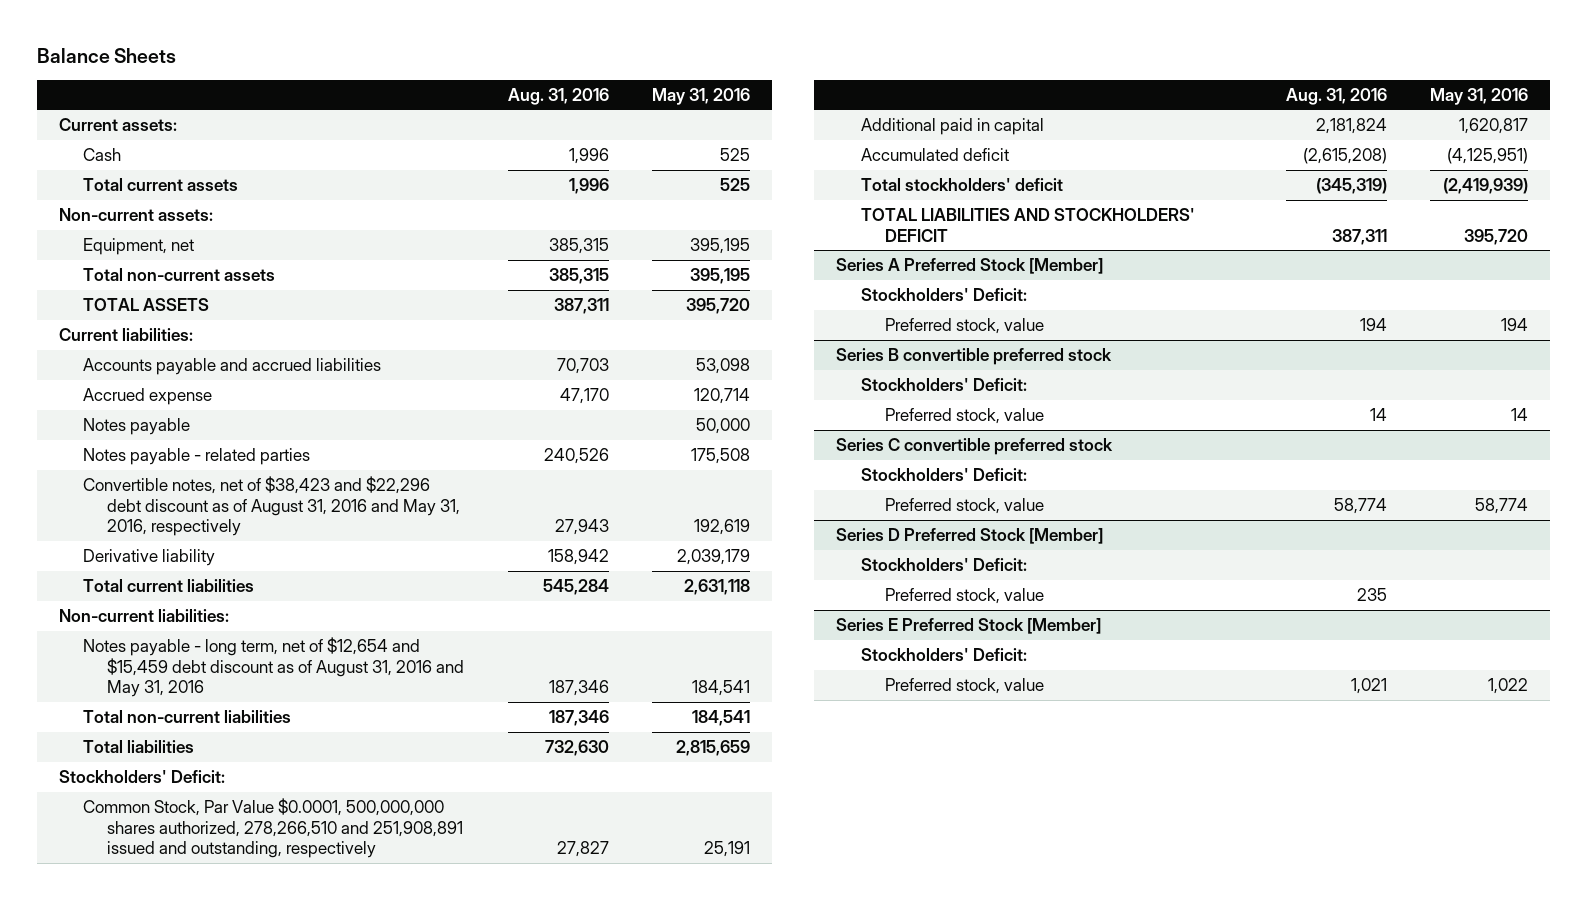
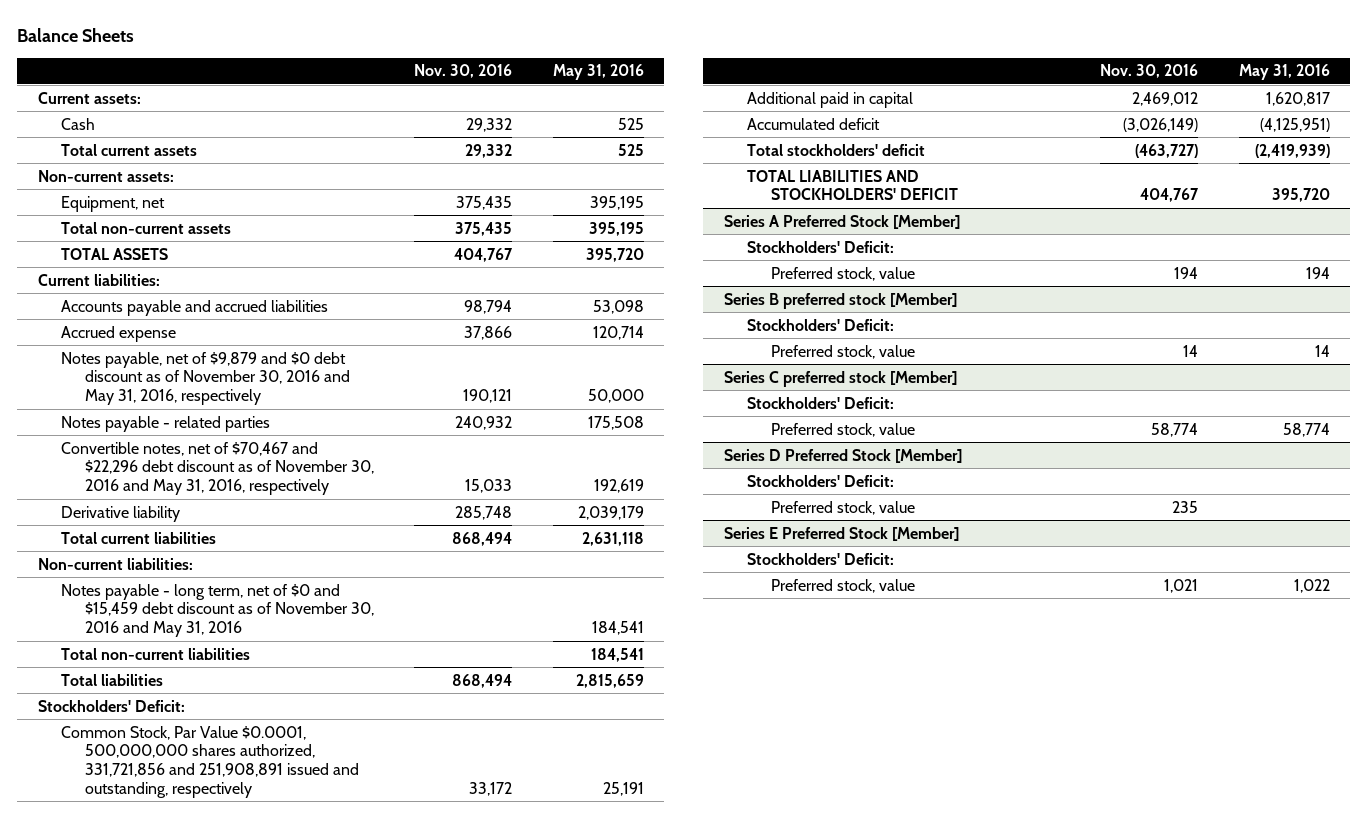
[507,87,609,105] Aug. 31, 2016 -> none
none -> [414,64,513,79] Nov. 30, 2016
[82,417,190,435] Notes payable -> [61,351,351,406] Notes payable, net of $9,879 and $0 debt discount as of November 30, 2016 and May 31, 2016, respectively
[82,475,461,537] Convertible notes, net of $38,423 and $22,296 debt discount as of August 31, 2016 and May 31, 2016, respectively -> [61,441,375,496] Convertible notes, net of $70,467 and $22,296 debt discount as of November 30, 2016 and May 31, 2016, respectively
[82,636,465,698] Notes payable - long term, net of $12,654 and $15,459 debt discount as of August 31, 2016 and May 31, 2016 -> [61,583,375,638] Notes payable - long term, net of $0 and $15,459 debt discount as of November 30, 2016 and May 31, 2016
[82,797,464,859] Common Stock, Par Value $0.0001, 500,000,000 shares authorized, 278,266,510 and 251,908,891 issued and outstanding, respectively -> [61,725,360,798] Common Stock, Par Value $0.0001, 500,000,000 shares authorized, 331,721,856 and 251,908,891 issued and outstanding, respectively
[836,347,1113,365] Series B convertible preferred stock -> [723,292,957,309] Series B preferred stock [Member]
[836,437,1114,455] Series C convertible preferred stock -> [723,370,957,387] Series C preferred stock [Member]

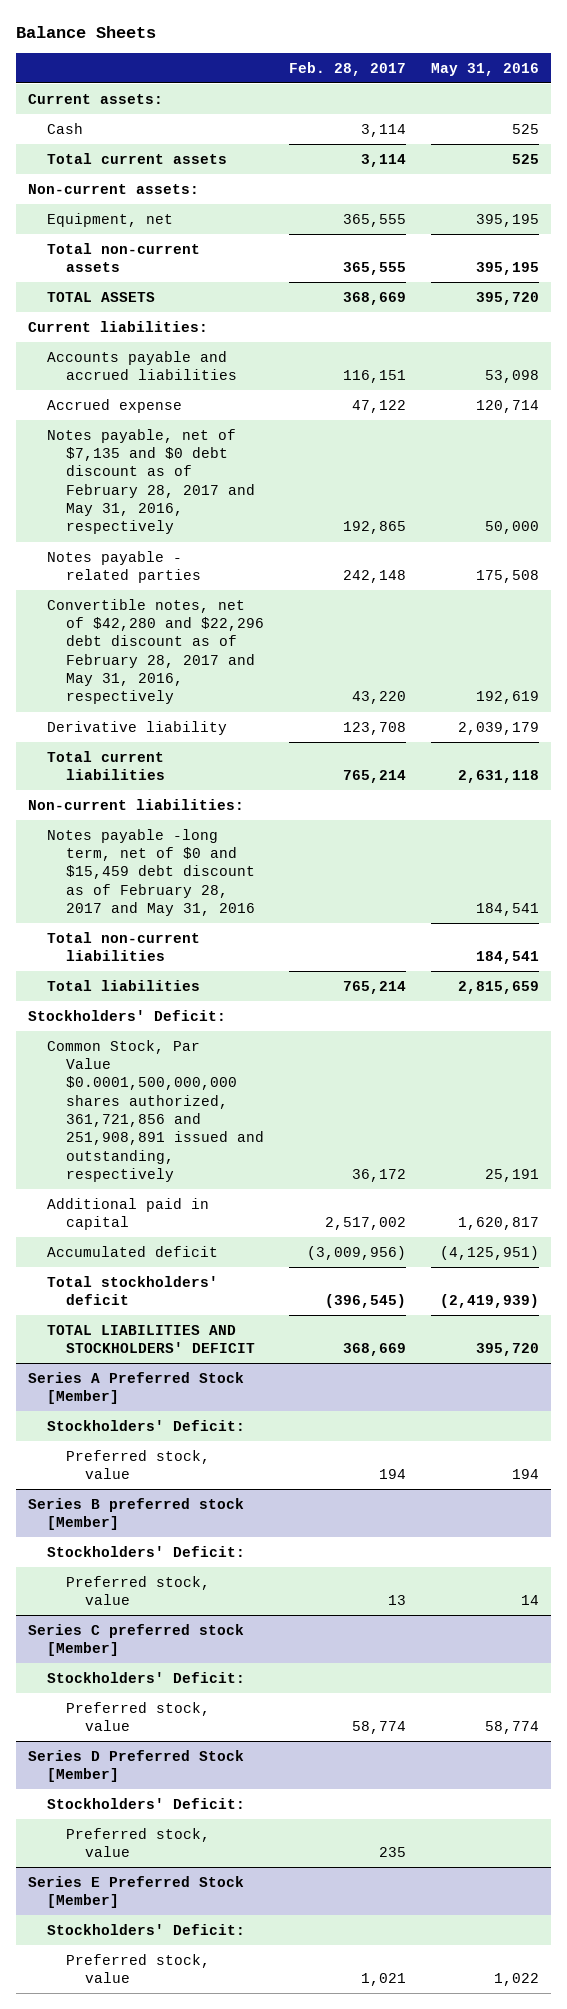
[414,64,513,79] Nov. 30, 2016 -> none
none -> [288,61,406,76] Feb. 28, 2017
[61,351,351,406] Notes payable, net of $9,879 and $0 debt discount as of November 30, 2016 and May 31, 2016, respectively -> [47,428,255,535] Notes payable, net of $7,135 and $0 debt discount as of February 28, 2017 and May 31, 2016, respectively
[61,441,375,496] Convertible notes, net of $70,467 and $22,296 debt discount as of November 30, 2016 and May 31, 2016, respectively -> [47,598,264,705] Convertible notes, net of $42,280 and $22,296 debt discount as of February 28, 2017 and May 31, 2016, respectively
[61,583,375,638] Notes payable - long term, net of $0 and $15,459 debt discount as of November 30, 2016 and May 31, 2016 -> [47,828,255,917] Notes payable -long term, net of $0 and $15,459 debt discount as of February 28, 2017 and May 31, 2016
[61,725,360,798] Common Stock, Par Value $0.0001, 500,000,000 shares authorized, 331,721,856 and 251,908,891 issued and outstanding, respectively -> [47,1039,264,1183] Common Stock, Par Value $0.0001,500,000,000 shares authorized, 361,721,856 and 251,908,891 issued and outstanding, respectively

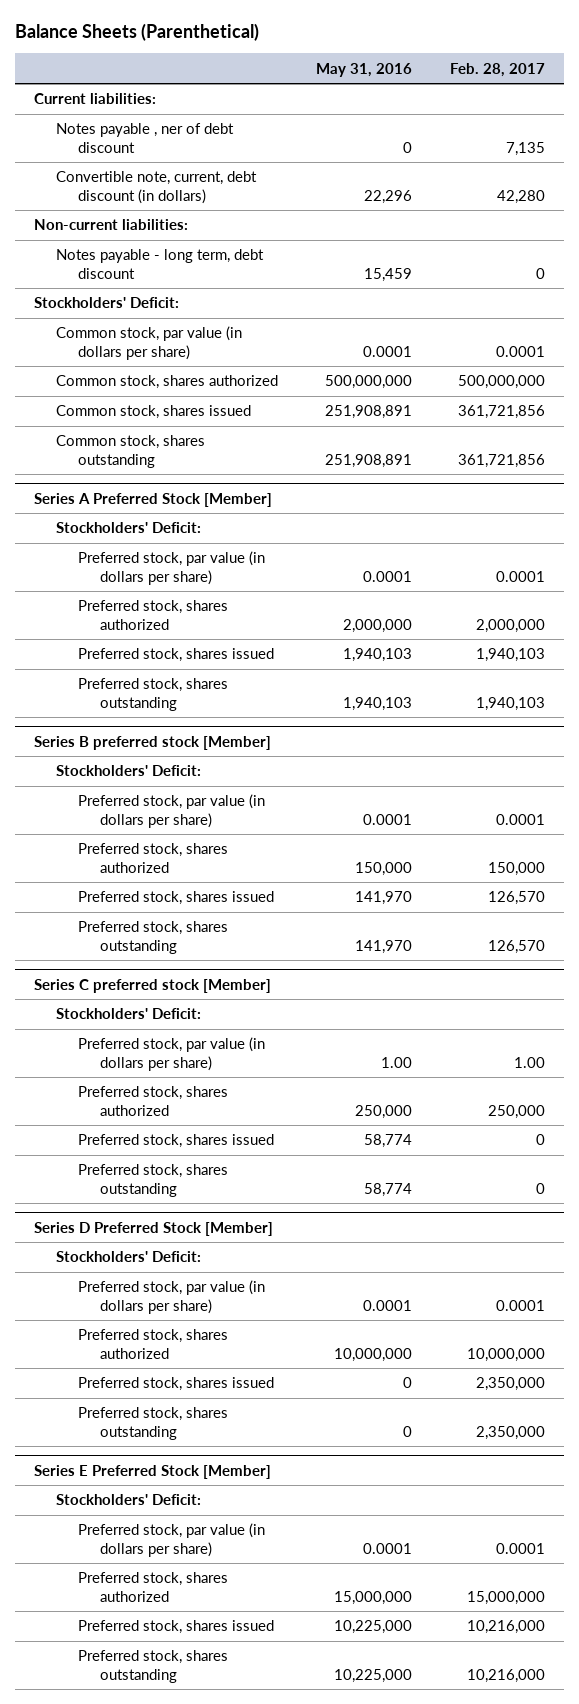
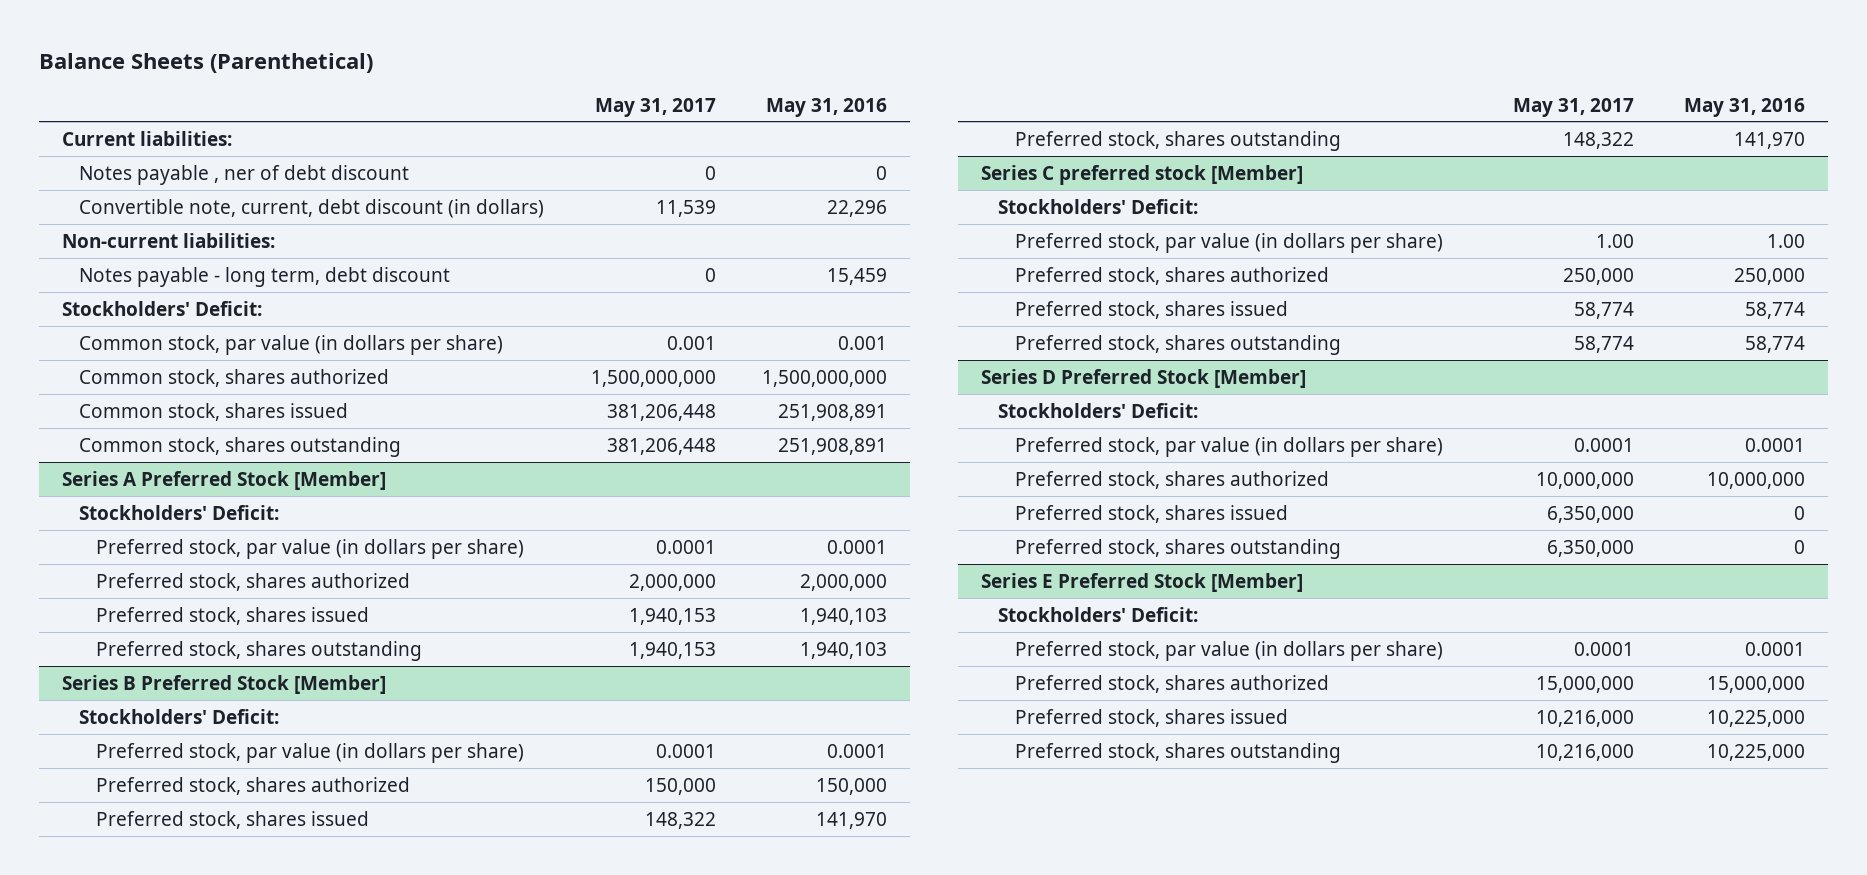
[450,62,546,77] Feb. 28, 2017 -> none
none -> [594,97,716,117] May 31, 2017
[363,345,413,357] 0.0001 -> [837,335,887,350] 0.001
[325,375,413,390] 500,000,000 -> [761,369,887,387] 1,500,000,000
[33,735,271,750] Series B preferred stock [Member] -> [62,674,387,694] Series B Preferred Stock [Member]

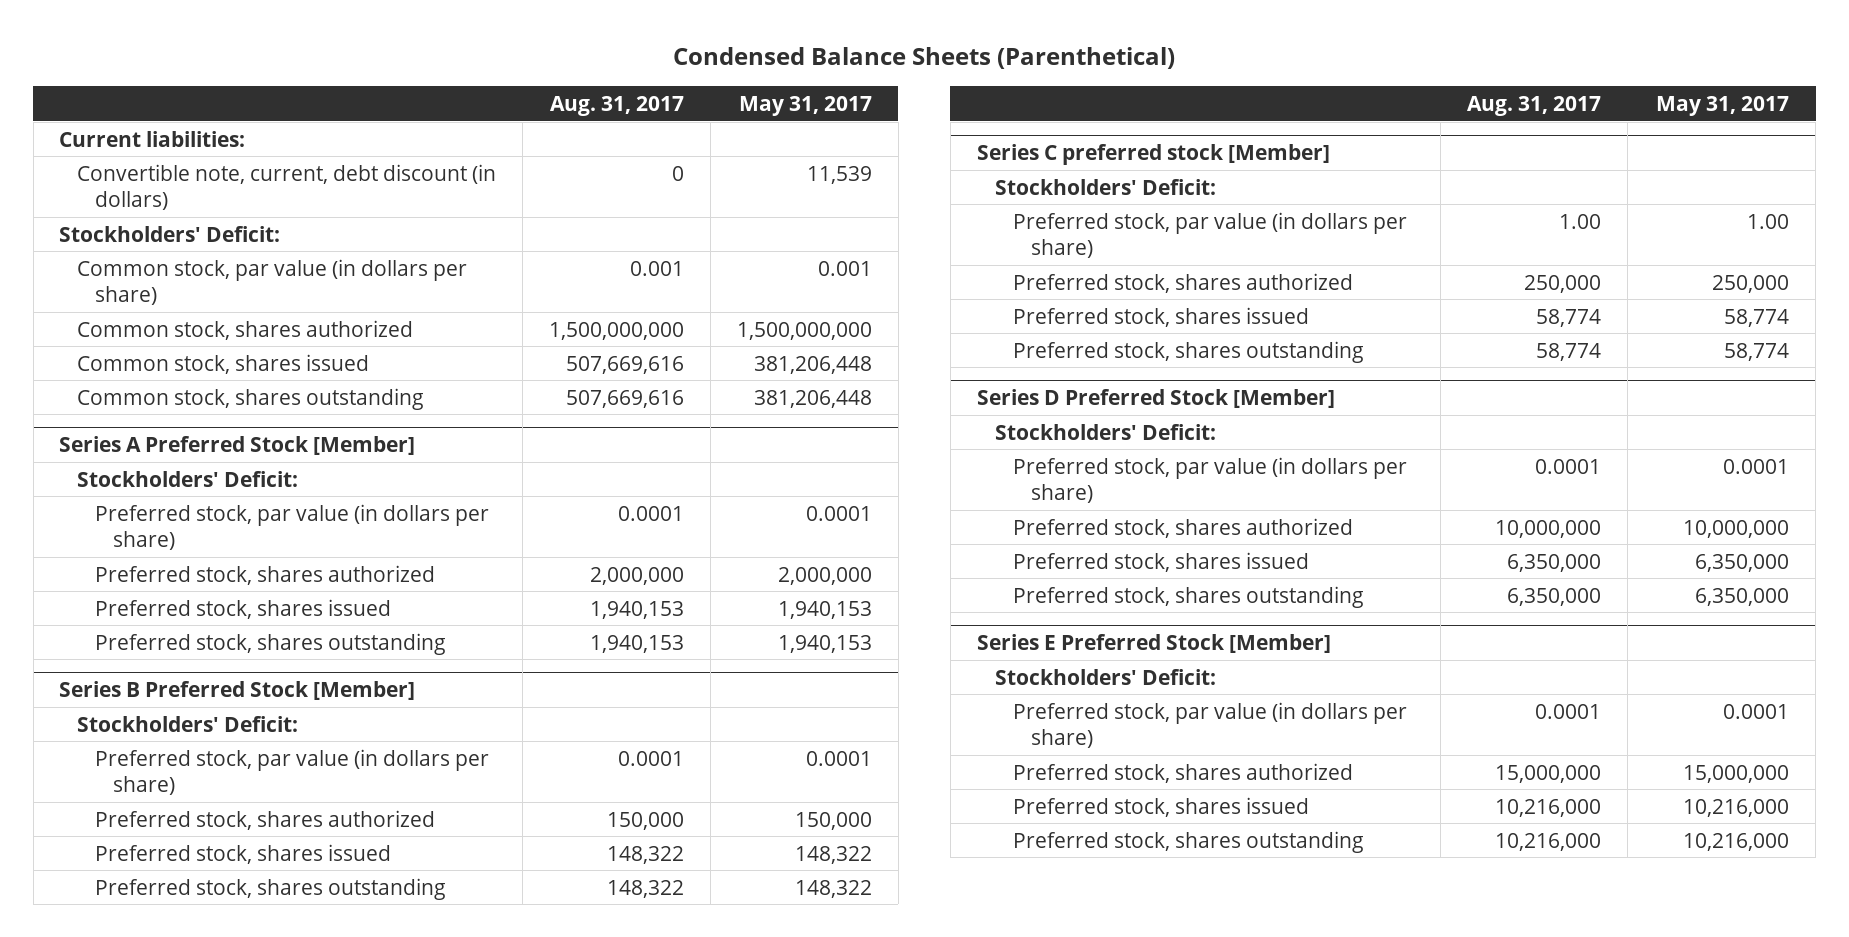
[39,52,374,73] Balance Sheets (Parenthetical) -> [673,47,1176,70] Condensed Balance Sheets (Parenthetical)
[765,97,887,117] May 31, 2016 -> none
none -> [550,95,685,116] Aug. 31, 2017
[79,164,410,185] Notes payable , ner of debt discount -> none
[62,232,276,248] Non-current liabilities: -> none
[79,266,451,287] Notes payable - long term, debt discount -> none

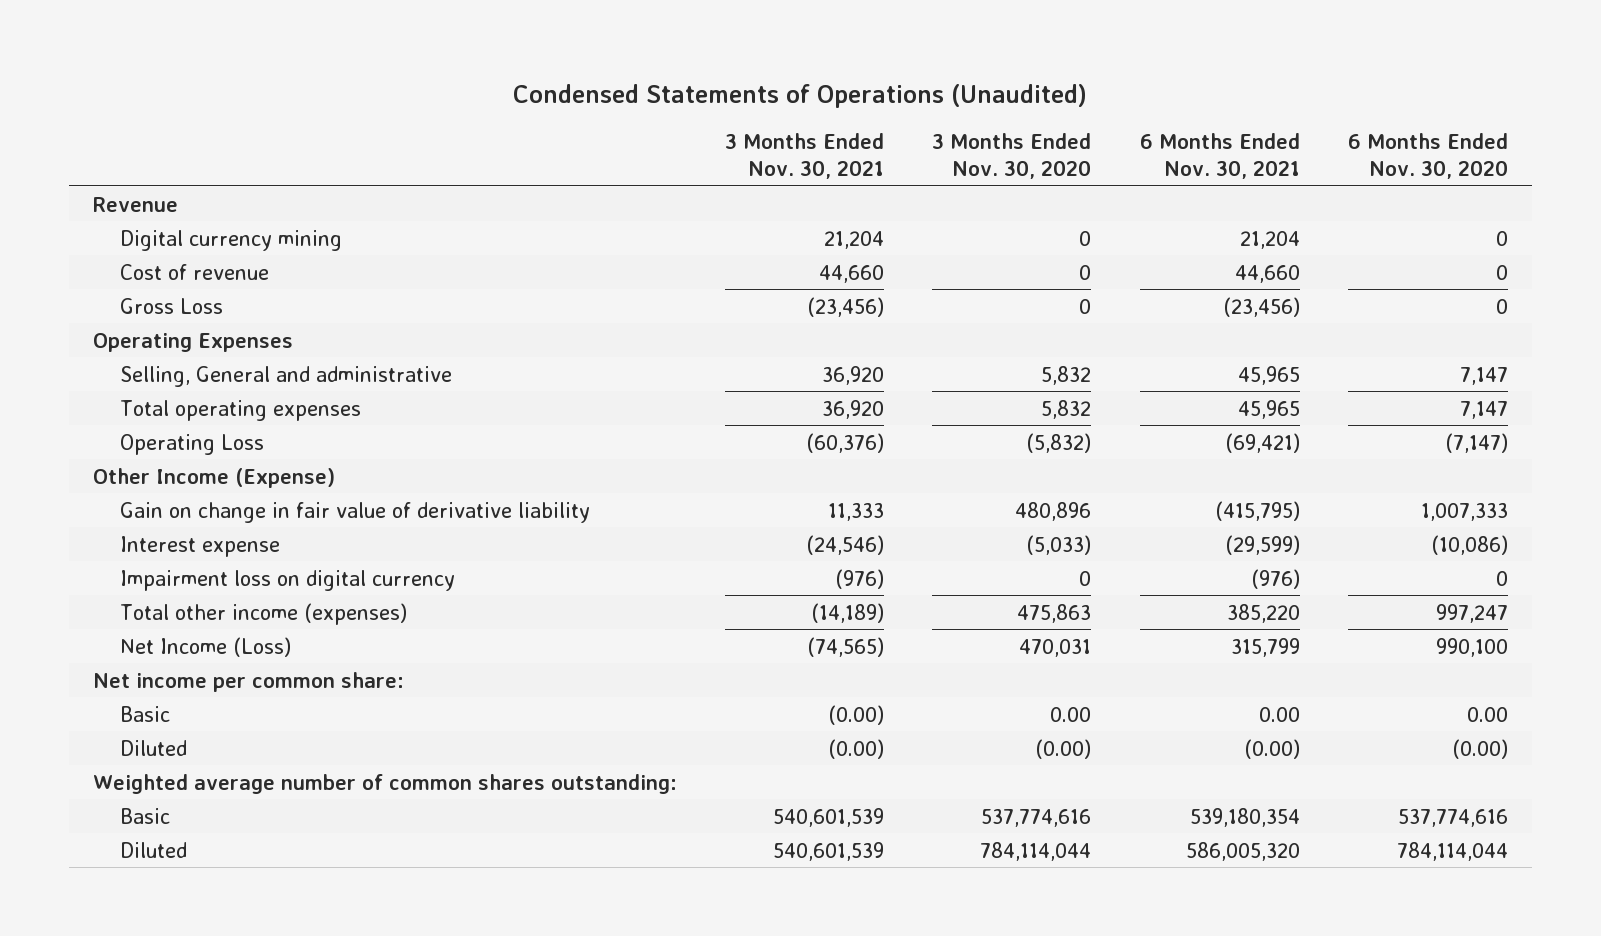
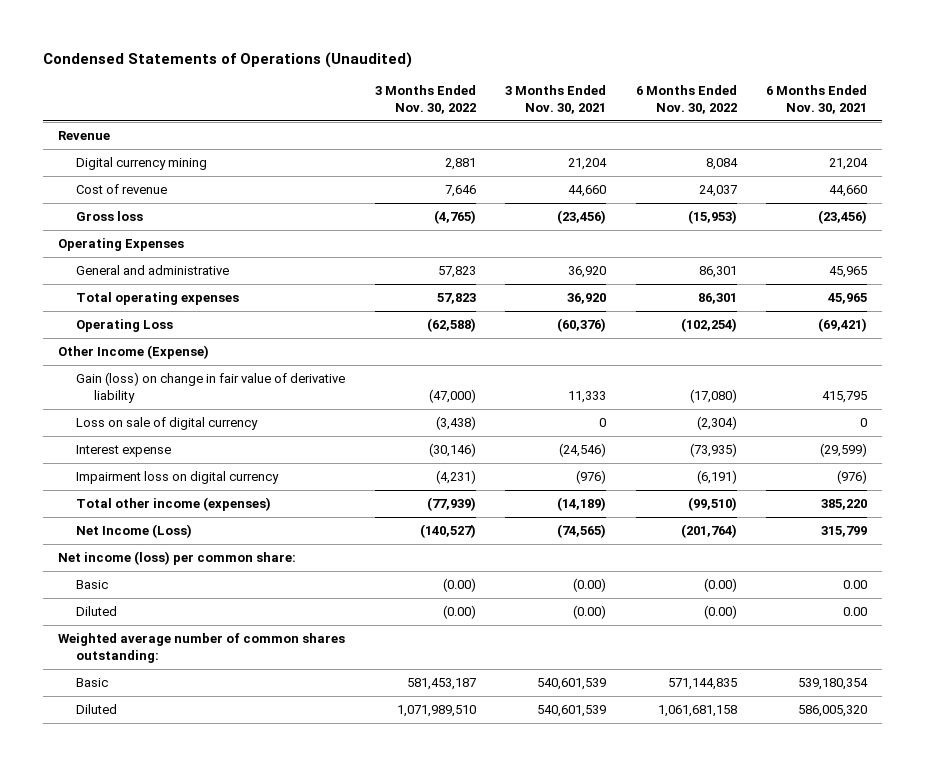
[932,133,1092,180] 3 Months Ended Nov. 30, 2020 -> none
[1347,133,1508,180] 6 Months Ended Nov. 30, 2020 -> none
none -> [374,85,476,115] 3 Months Ended Nov. 30, 2022
none -> [635,85,737,115] 6 Months Ended Nov. 30, 2022
[120,297,224,314] Gross Loss -> [76,211,144,222] Gross loss
[120,365,453,387] Selling, General and administrative -> [76,265,230,276] General and administrative
[120,501,591,523] Gain on change in fair value of derivative liability -> [76,372,346,404] Gain (loss) on change in fair value of derivative liability
[1214,500,1300,521] (415,795) -> [822,391,868,404] 415,795
none -> [76,417,259,431] Loss on sale of digital currency
[92,671,404,692] Net income per common share: -> [57,551,296,566] Net income (loss) per common share:
[1243,738,1300,759] (0.00) -> [843,607,868,617] 0.00

